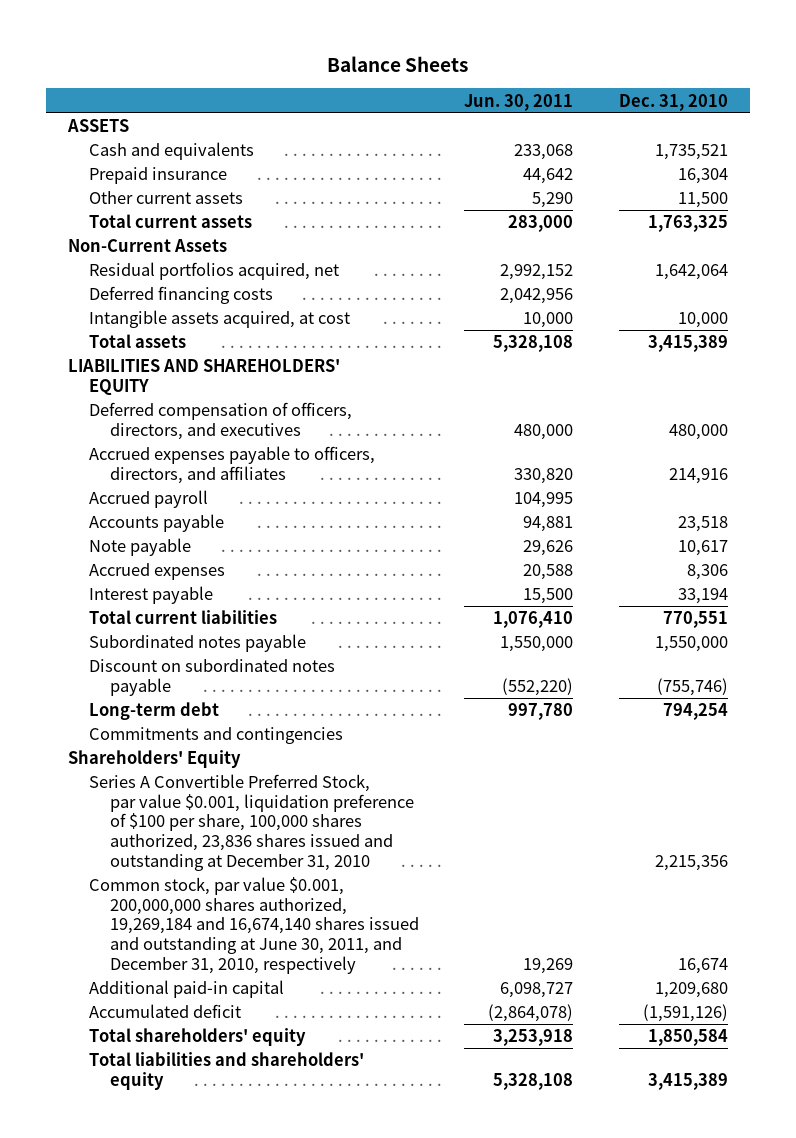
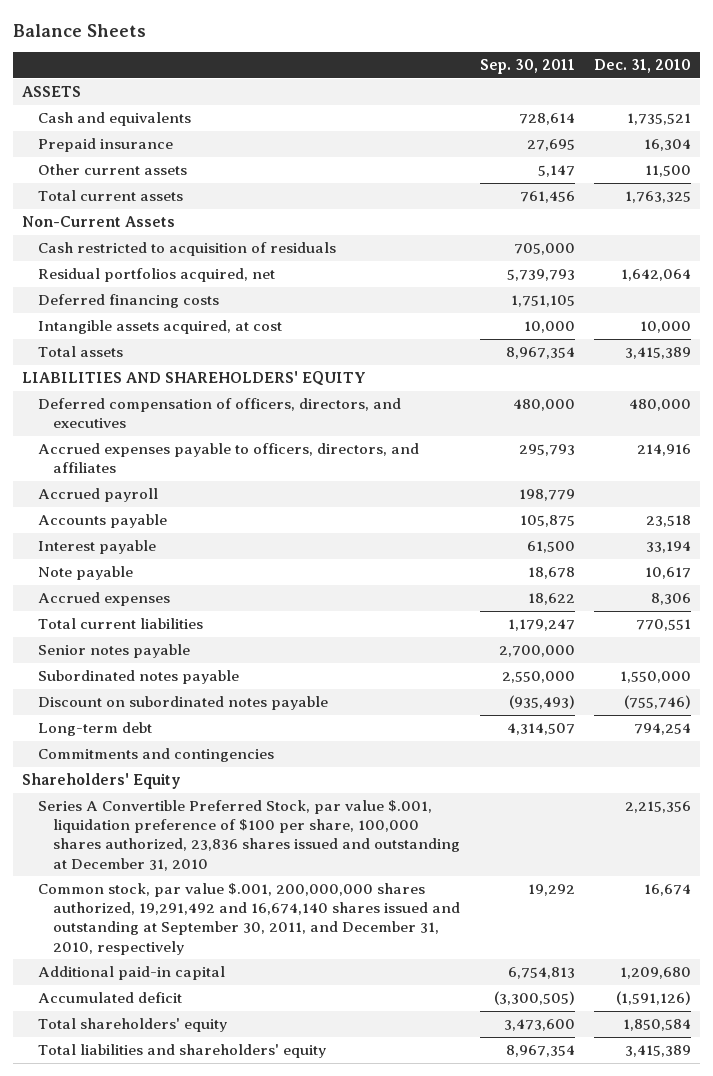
[464,93,574,111] Jun. 30, 2011 -> none
none -> [479,59,575,75] Sep. 30, 2011
none -> [37,242,336,257] Cash restricted to acquisition of residuals
[89,586,214,605] Interest payable -> [37,540,156,555] Interest payable
none -> [37,644,190,659] Senior notes payable
[89,774,415,871] Series A Convertible Preferred Stock, par value $0.001, liquidation preference of $100 per share, 100,000 shares authorized, 23,836 shares issued and outstanding at December 31, 2010 -> [37,800,461,871] Series A Convertible Preferred Stock, par value $.001, liquidation preference of $100 per share, 100,000 shares authorized, 23,836 shares issued and outstanding at December 31, 2010
[89,877,420,974] Common stock, par value $0.001, 200,000,000 shares authorized, 19,269,184 and 16,674,140 shares issued and outstanding at June 30, 2011, and December 31, 2010, respectively -> [37,883,461,955] Common stock, par value $.001, 200,000,000 shares authorized, 19,291,492 and 16,674,140 shares issued and outstanding at September 30, 2011, and December 31, 2010, respectively

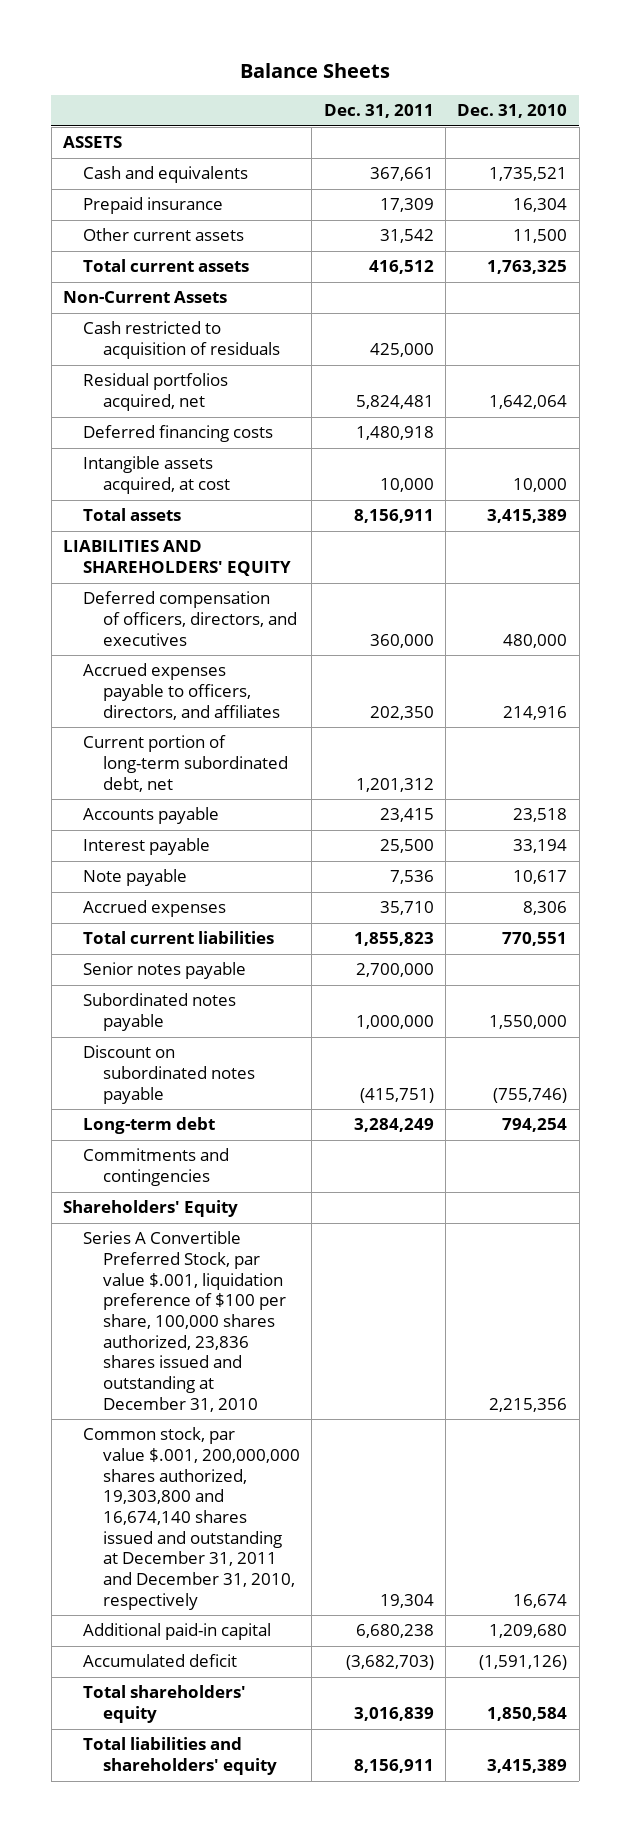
[479,59,575,75] Sep. 30, 2011 -> none
none -> [323,104,434,119] Dec. 31, 2011
[37,488,158,503] Accrued payroll -> none
none -> [83,735,289,792] Current portion of long-term subordinated debt, net
[37,883,461,955] Common stock, par value $.001, 200,000,000 shares authorized, 19,291,492 and 16,674,140 shares issued and outstanding at September 30, 2011, and December 31, 2010, respectively -> [83,1427,301,1610] Common stock, par value $.001, 200,000,000 shares authorized, 19,303,800 and 16,674,140 shares issued and outstanding at December 31, 2011 and December 31, 2010, respectively

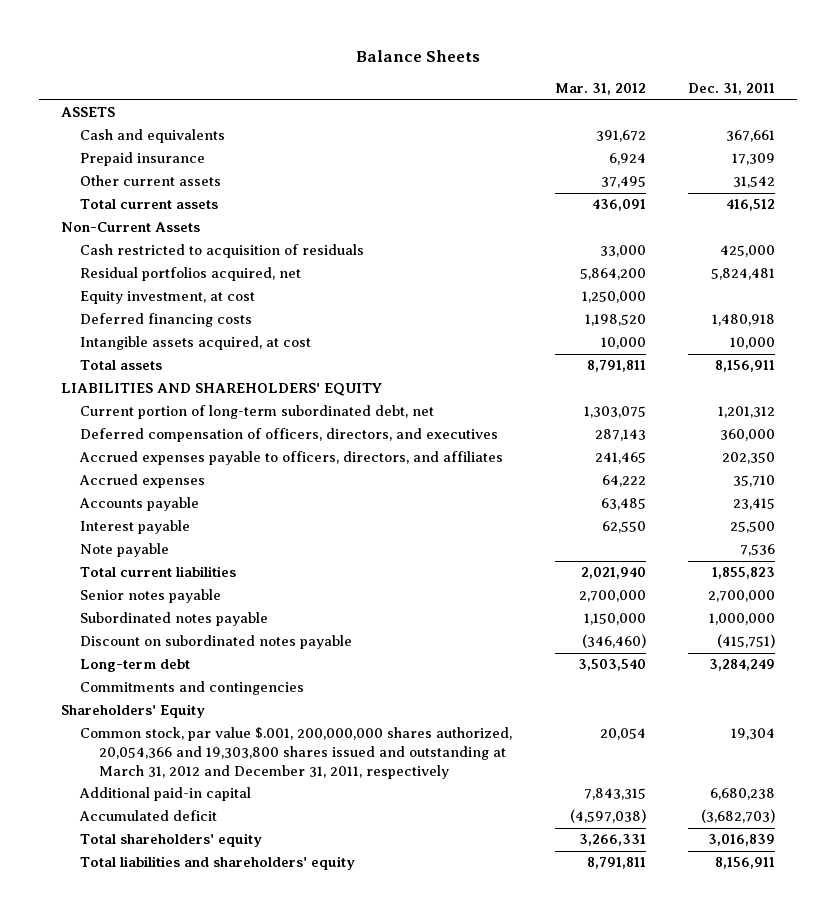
[457,104,568,119] Dec. 31, 2010 -> none
none -> [554,83,646,96] Mar. 31, 2012
none -> [79,291,255,305] Equity investment, at cost
[83,735,289,792] Current portion of long-term subordinated debt, net -> [79,405,434,420] Current portion of long-term subordinated debt, net
[83,900,227,918] Accrued expenses -> [78,474,205,489] Accrued expenses
[83,1231,287,1412] Series A Convertible Preferred Stock, par value $.001, liquidation preference of $100 per share, 100,000 shares authorized, 23,836 shares issued and outstanding at December 31, 2010 -> none
[83,1427,301,1610] Common stock, par value $.001, 200,000,000 shares authorized, 19,303,800 and 16,674,140 shares issued and outstanding at December 31, 2011 and December 31, 2010, respectively -> [79,727,512,779] Common stock, par value $.001, 200,000,000 shares authorized, 20,054,366 and 19,303,800 shares issued and outstanding at March 31, 2012 and December 31, 2011, respectively

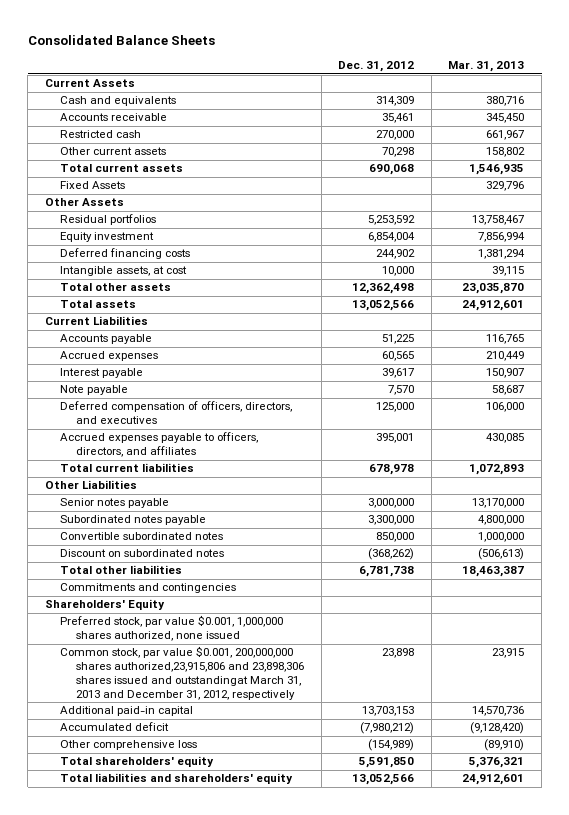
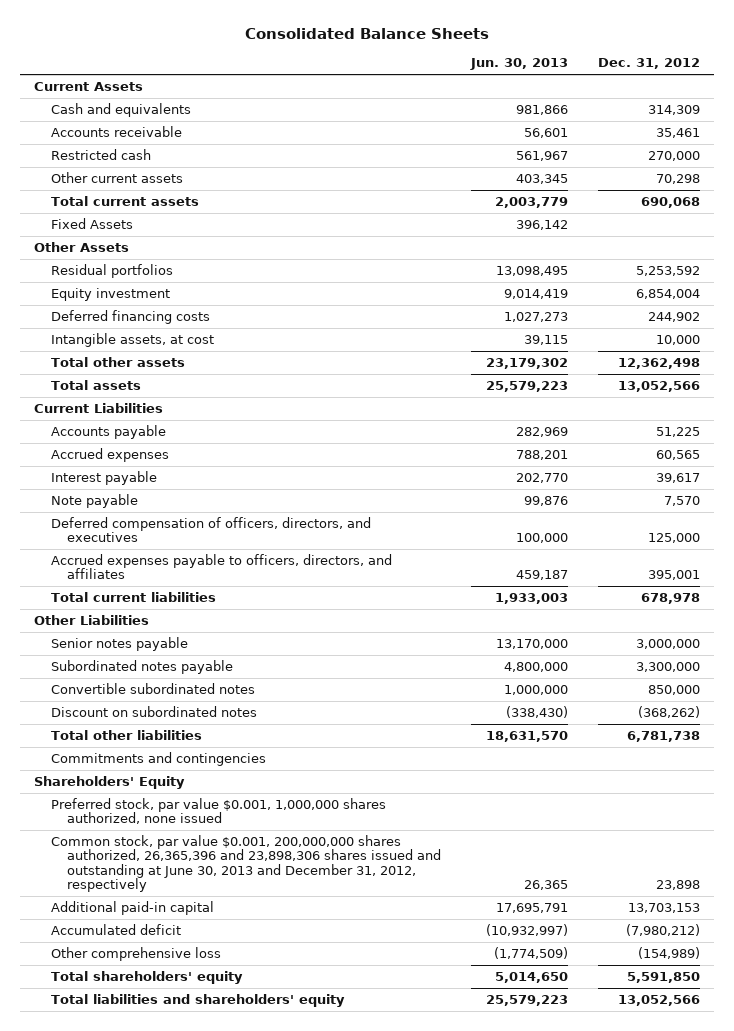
[448,61,525,73] Mar. 31, 2013 -> none
none -> [469,58,568,71] Jun. 30, 2013
[60,646,305,700] Common stock, par value $0.001, 200,000,000 shares authorized,23,915,806 and 23,898,306 shares issued and outstandingat March 31, 2013 and December 31, 2012, respectively -> [50,835,442,893] Common stock, par value $0.001, 200,000,000 shares authorized, 26,365,396 and 23,898,306 shares issued and outstanding at June 30, 2013 and December 31, 2012, respectively

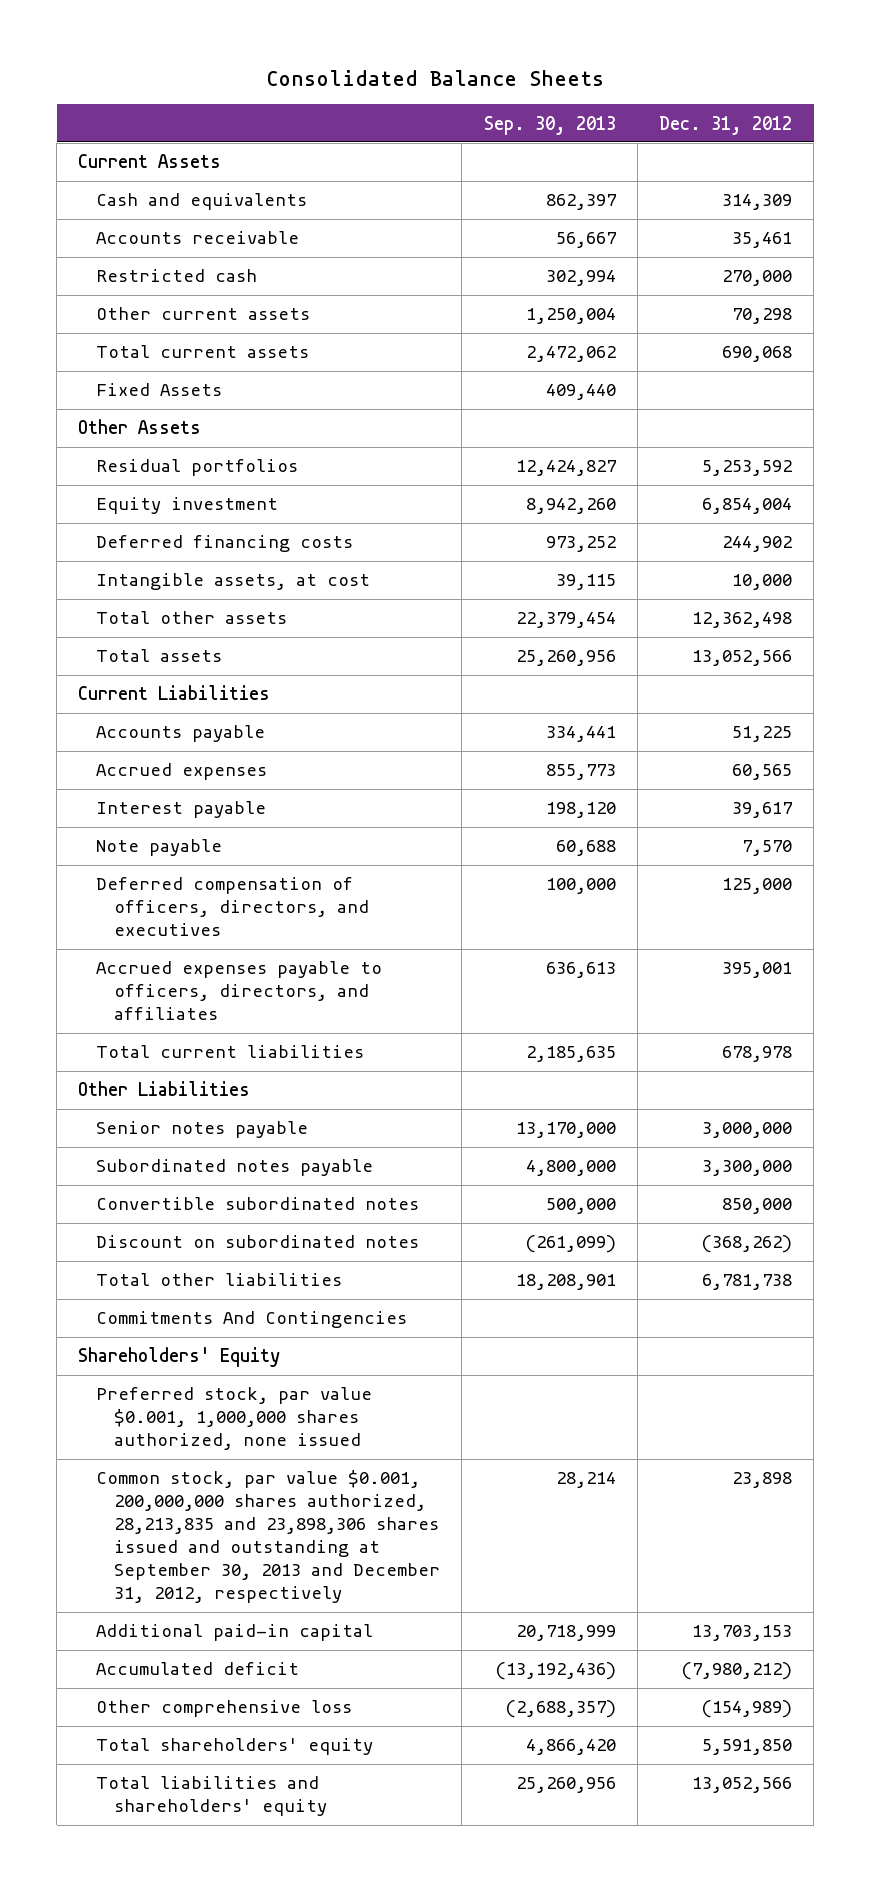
[469,58,568,71] Jun. 30, 2013 -> none
none -> [483,115,616,135] Sep. 30, 2013
[50,752,266,767] Commitments and contingencies -> [96,1311,408,1329] Commitments And Contingencies
[50,835,442,893] Common stock, par value $0.001, 200,000,000 shares authorized, 26,365,396 and 23,898,306 shares issued and outstanding at June 30, 2013 and December 31, 2012, respectively -> [96,1470,441,1604] Common stock, par value $0.001, 200,000,000 shares authorized, 28,213,835 and 23,898,306 shares issued and outstanding at September 30, 2013 and December 31, 2012, respectively

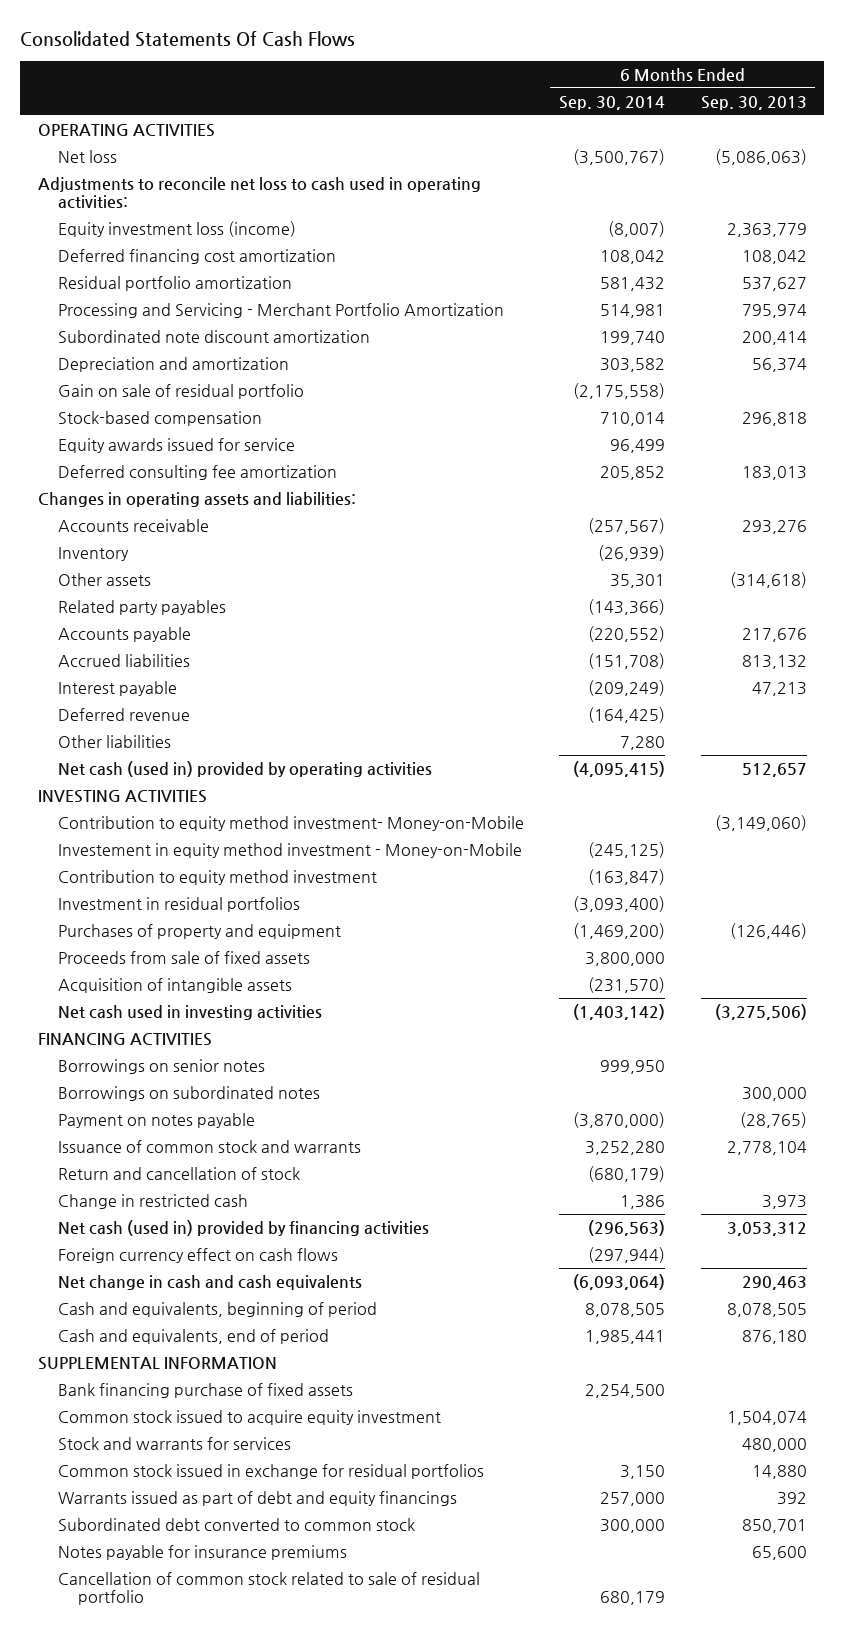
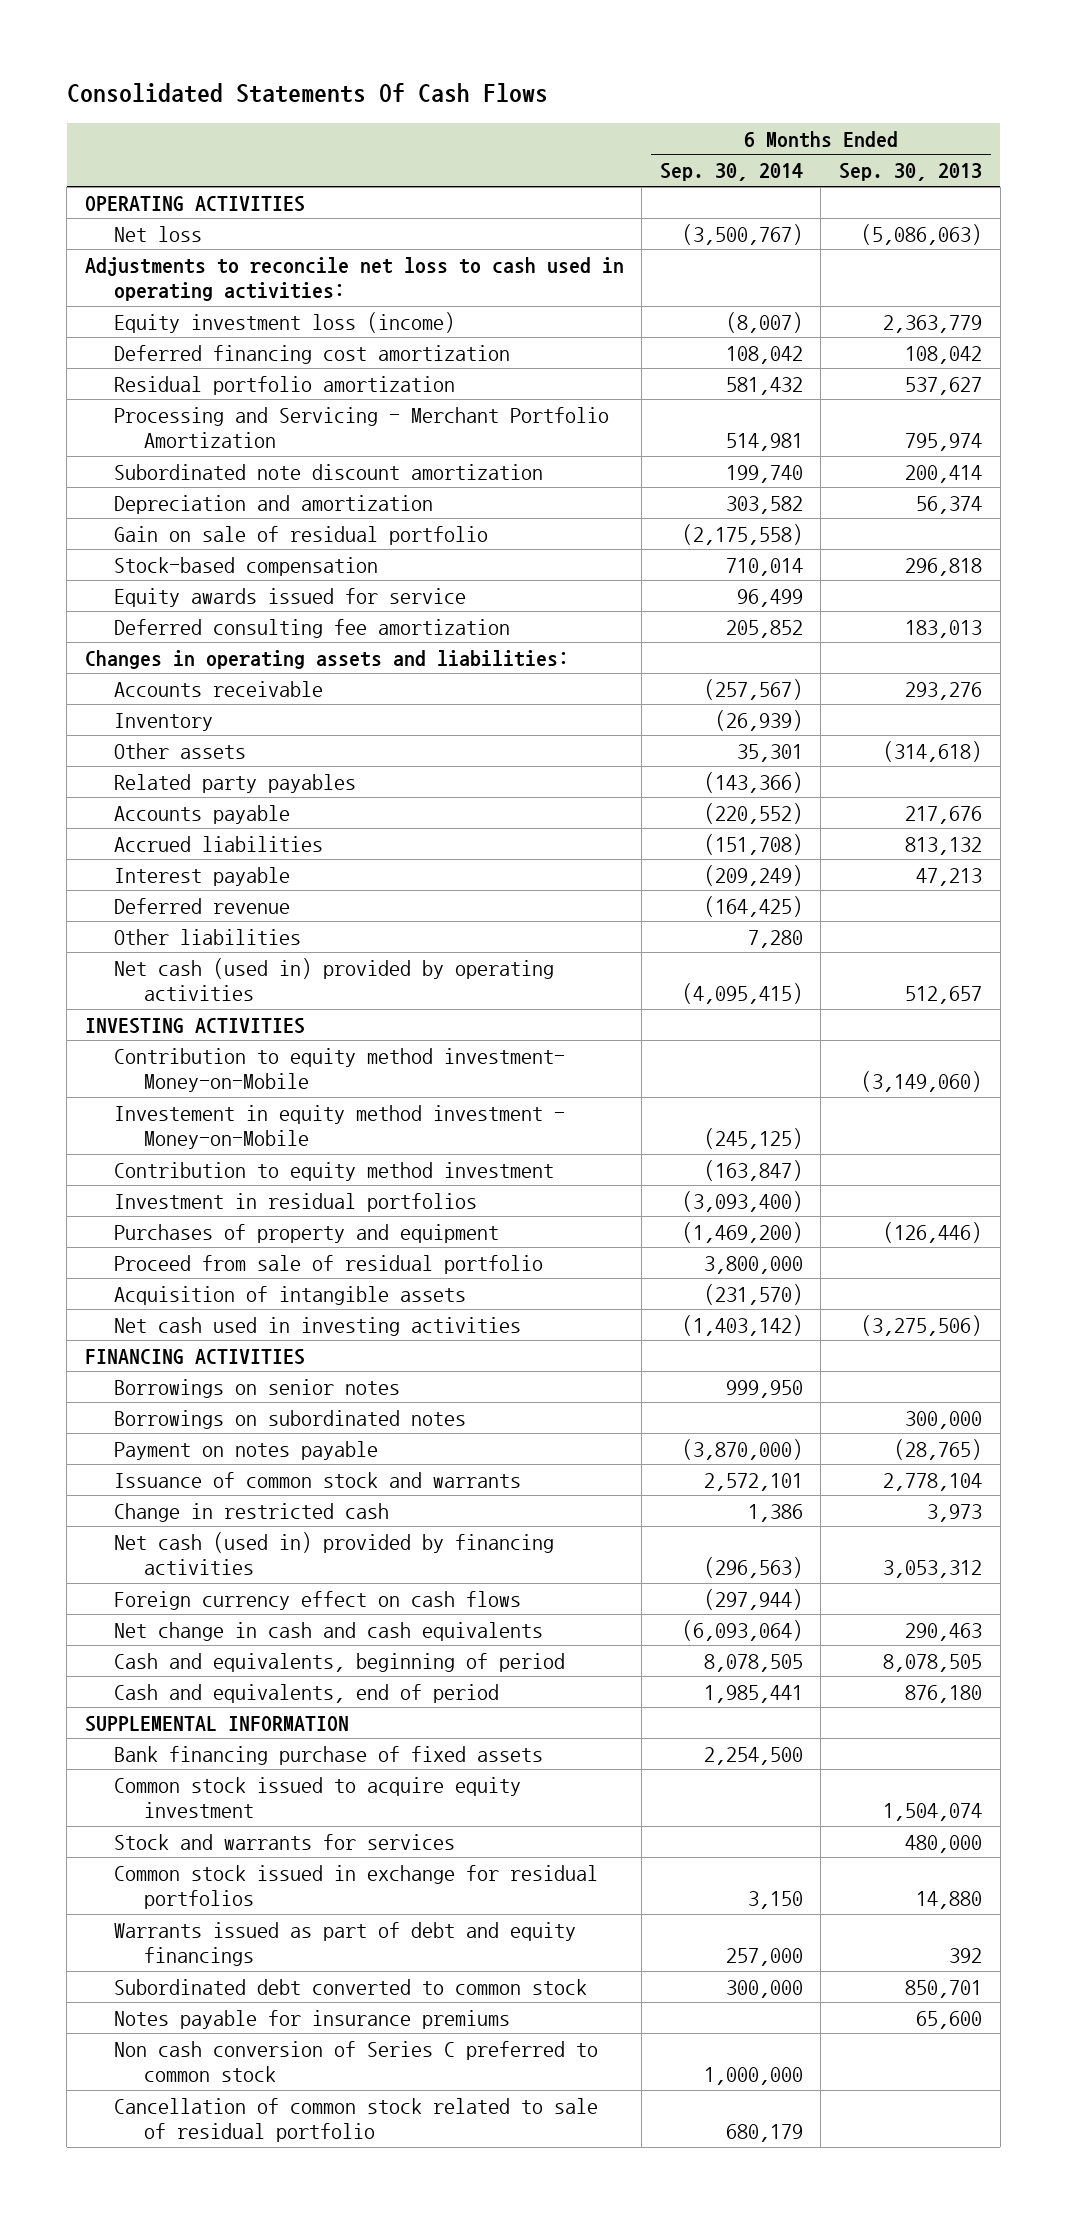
[57,951,310,965] Proceeds from sale of fixed assets -> [114,1254,544,1274] Proceed from sale of residual portfolio
[57,1167,300,1181] Return and cancellation of stock -> none
[585,1141,666,1156] 3,252,280 -> [703,1472,803,1491] 2,572,101
none -> [114,2040,599,2083] Non cash conversion of Series C preferred to common stock

